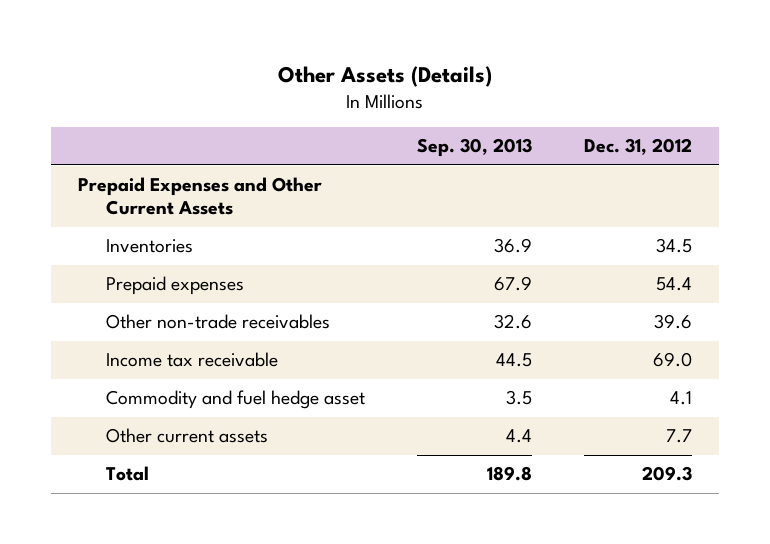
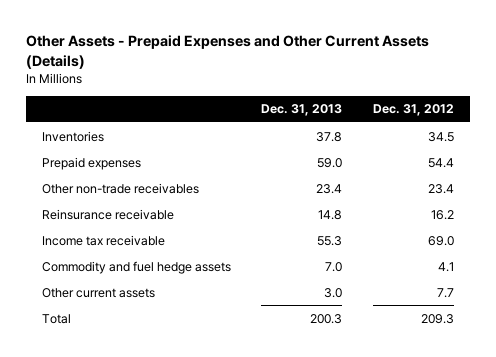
[278,65,493,87] Other Assets (Details) -> [26,35,430,69] Other Assets - Prepaid Expenses and Other Current Assets (Details)
[417,138,533,158] Sep. 30, 2013 -> none
none -> [261,104,343,117] Dec. 31, 2013
[77,177,322,216] Prepaid Expenses and Other Current Assets -> none
[654,314,693,330] 39.6 -> [428,183,455,194] 23.4
none -> [41,208,174,220] Reinsurance receivable
[106,390,366,410] Commodity and fuel hedge asset -> [41,260,231,274] Commodity and fuel hedge assets

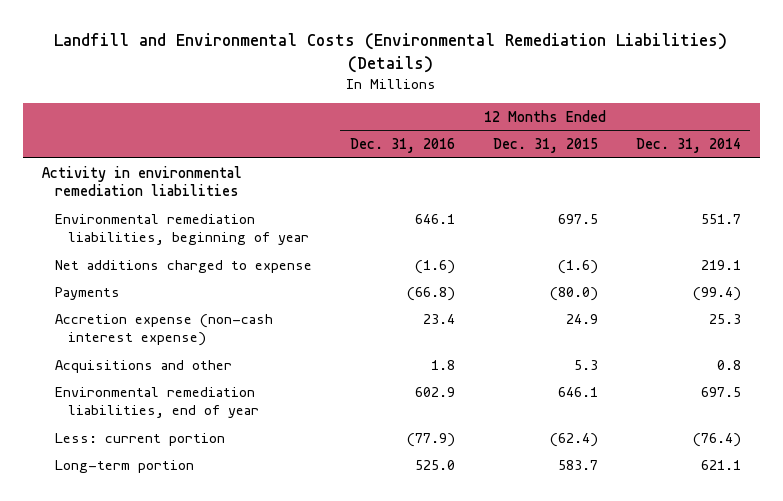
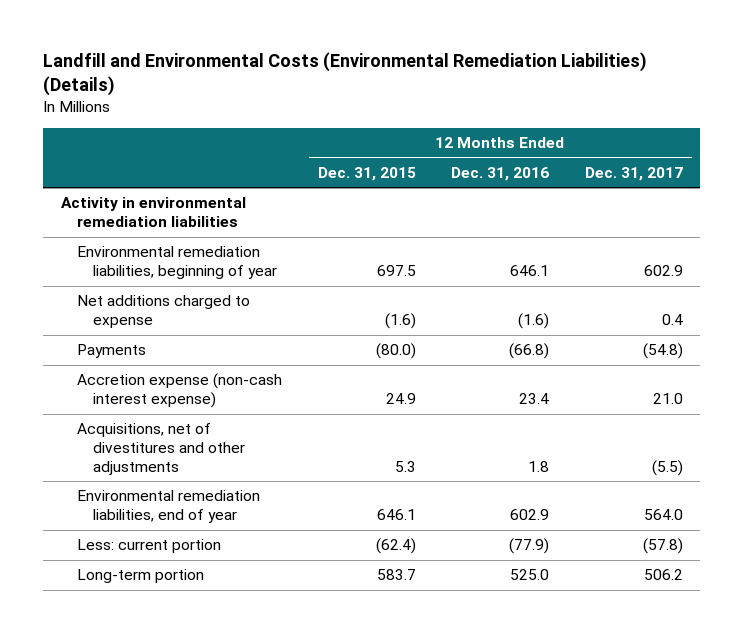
[635,138,741,154] Dec. 31, 2014 -> none
none -> [584,166,683,181] Dec. 31, 2017
[55,359,233,373] Acquisitions and other -> [77,423,245,476] Acquisitions, net of divestitures and other adjustments

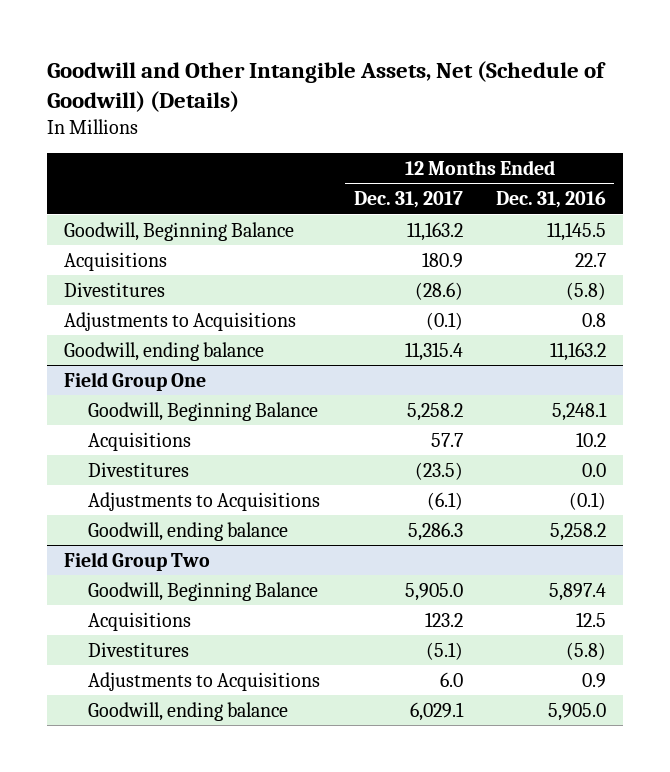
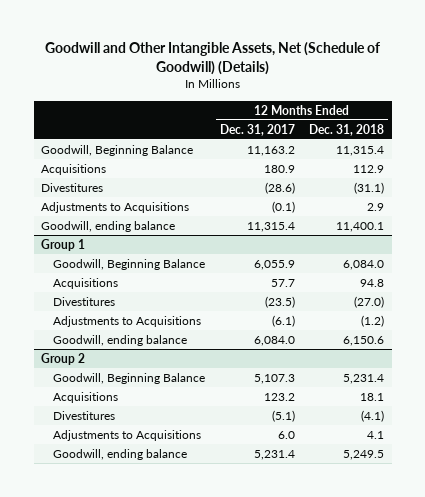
[496,191,607,209] Dec. 31, 2016 -> none
none -> [309,123,385,136] Dec. 31, 2018
[64,371,207,391] Field Group One -> [41,238,86,251] Group 1
[406,402,463,421] 5,258.2 -> [253,259,295,270] 6,055.9
[407,521,463,541] 5,286.3 -> [253,335,295,346] 6,084.0
[64,551,211,571] Field Group Two -> [41,352,86,365] Group 2
[404,582,463,601] 5,905.0 -> [253,373,295,384] 5,107.3
[409,701,464,721] 6,029.1 -> [253,449,295,460] 5,231.4

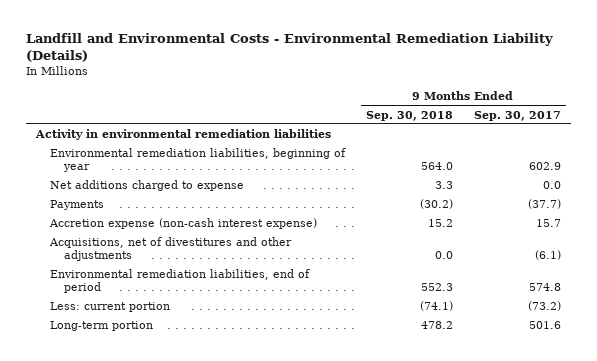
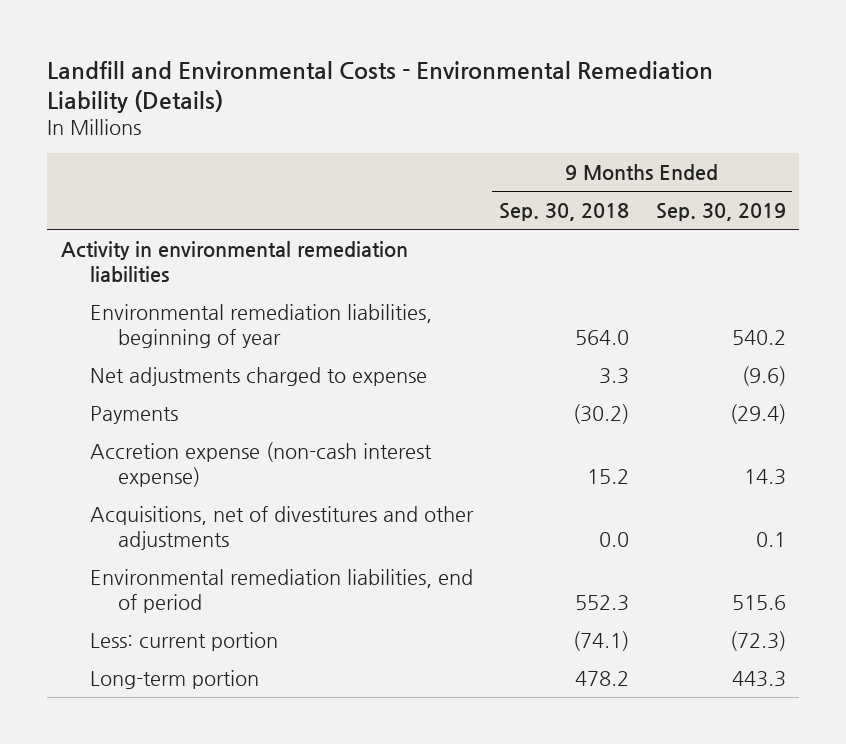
[473,110,561,121] Sep. 30, 2017 -> none
none -> [655,203,786,222] Sep. 30, 2019
[49,180,244,192] Net additions charged to expense -> [89,366,427,386] Net adjustments charged to expense

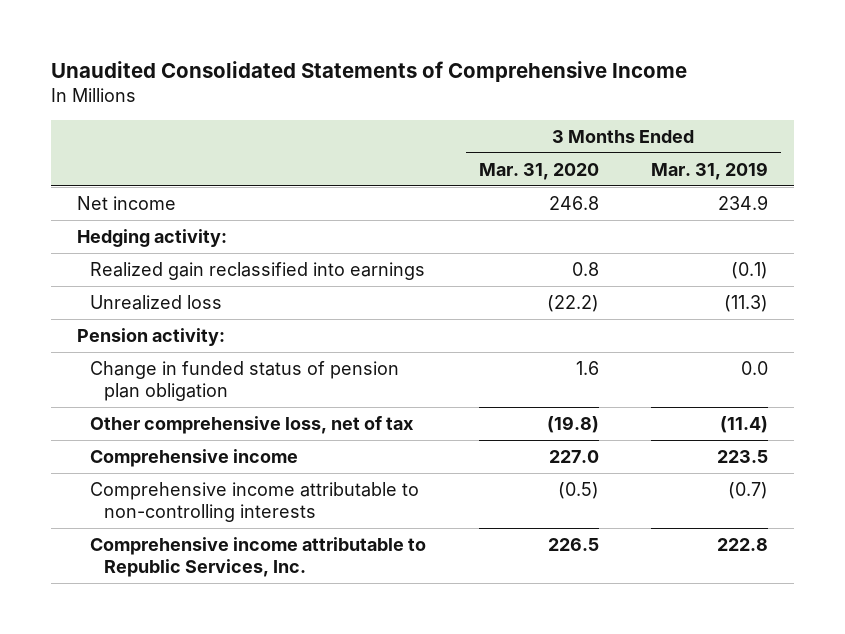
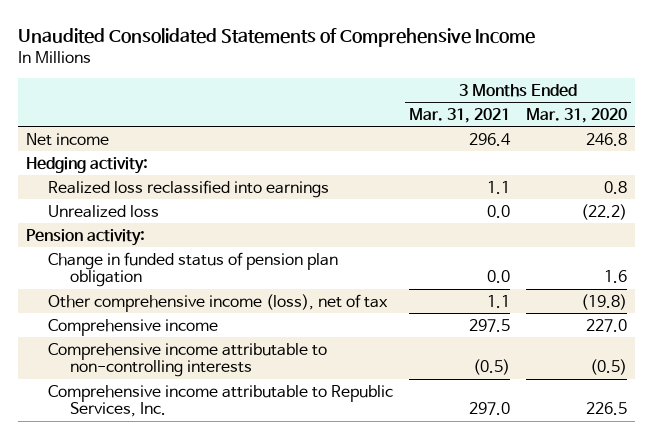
[651,161,769,180] Mar. 31, 2019 -> none
none -> [409,107,511,123] Mar. 31, 2021
[90,261,426,280] Realized gain reclassified into earnings -> [48,179,330,198] Realized loss reclassified into earnings
[90,415,415,434] Other comprehensive loss, net of tax -> [48,293,389,312] Other comprehensive income (loss), net of tax

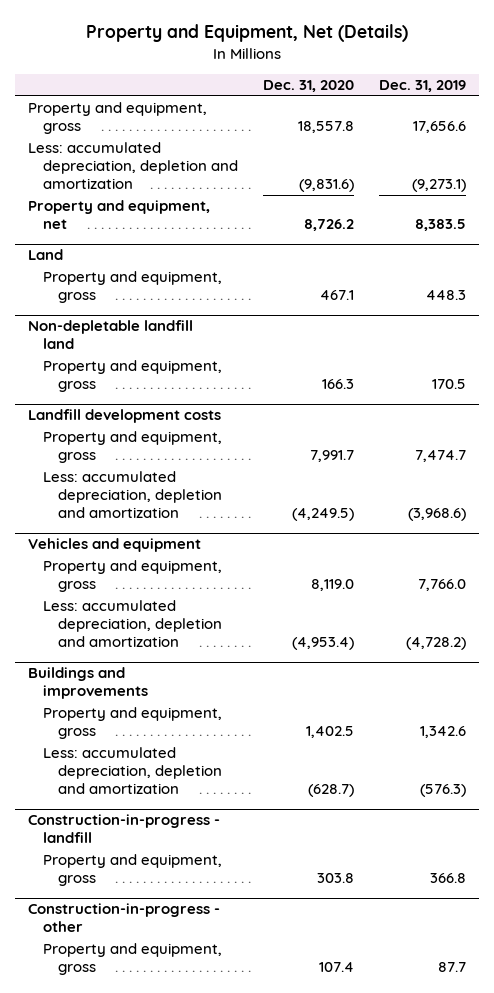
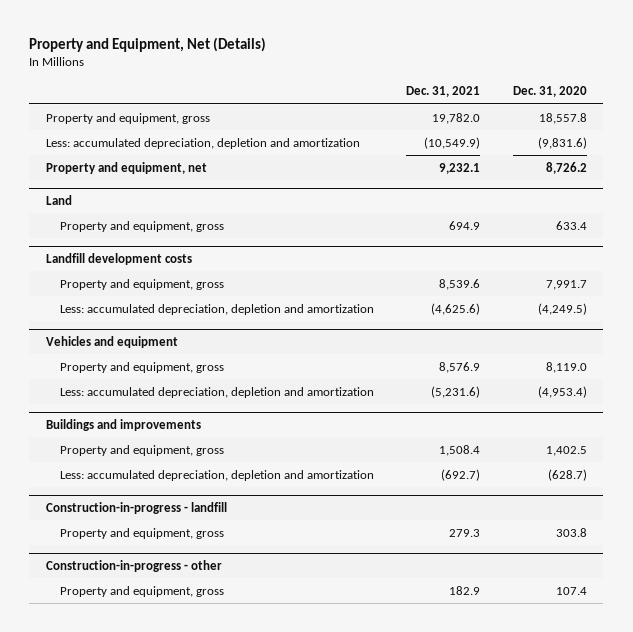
[379,80,467,93] Dec. 31, 2019 -> none
none -> [406,86,481,98] Dec. 31, 2021
[27,320,193,350] Non-depletable landfill land -> none
[42,360,222,393] Property and equipment, gross -> none
[320,290,355,301] 467.1 -> [555,220,587,230] 633.4

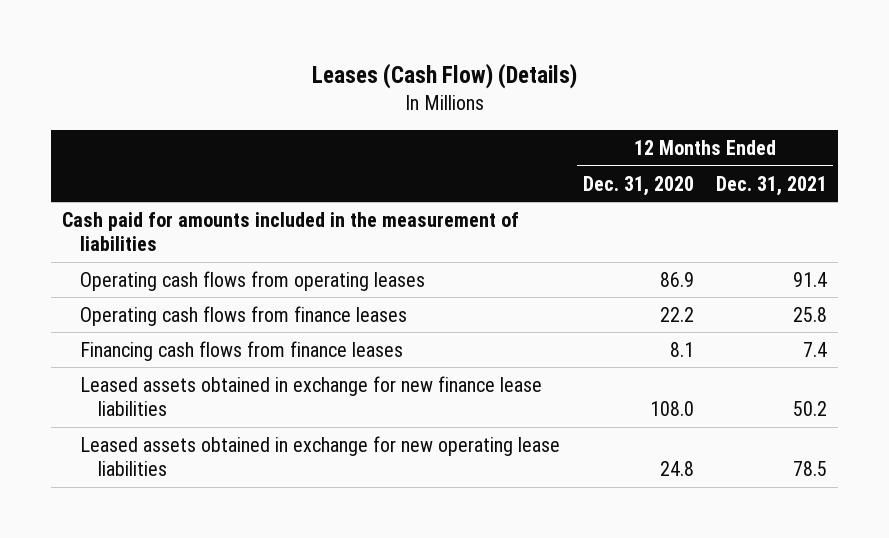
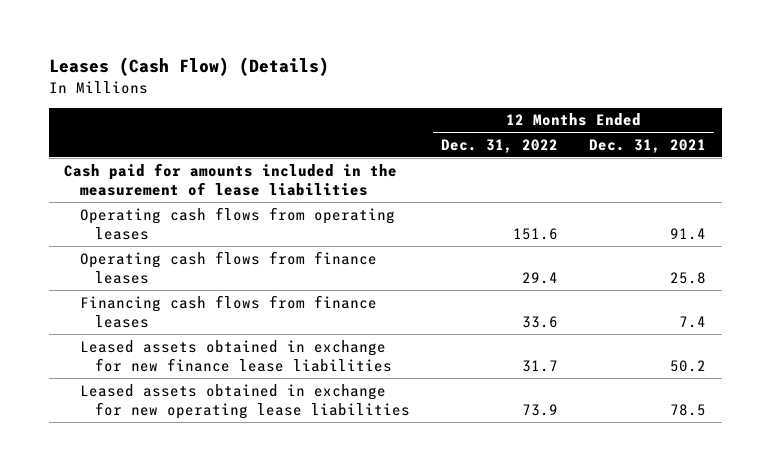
[582,175,694,196] Dec. 31, 2020 -> none
none -> [441,138,559,153] Dec. 31, 2022
[62,211,520,251] Cash paid for amounts included in the measurement of liabilities -> [64,162,398,196] Cash paid for amounts included in the measurement of lease liabilities

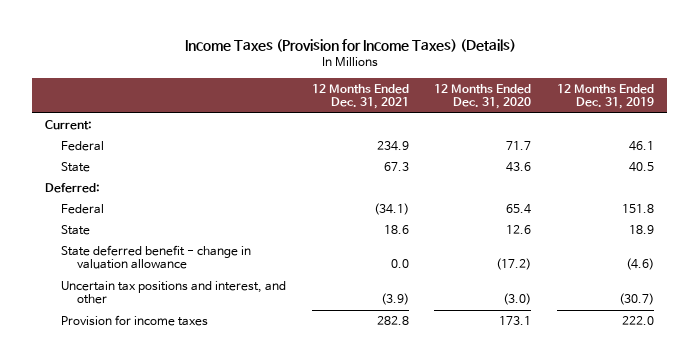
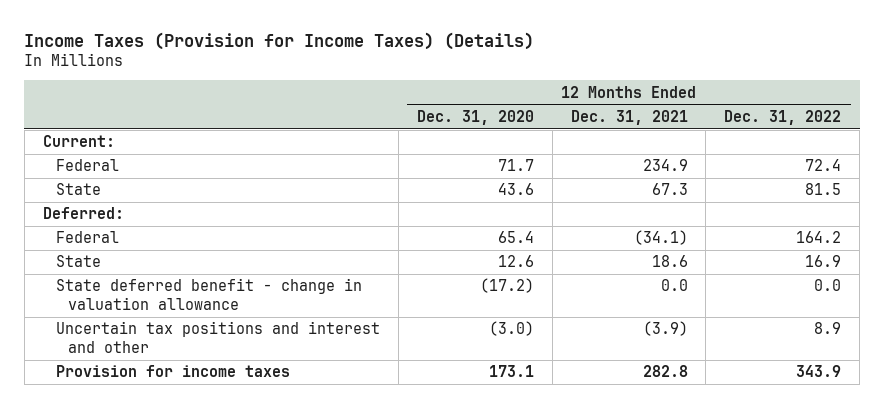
[557,83,655,110] 12 Months Ended Dec. 31, 2019 -> none
none -> [724,109,842,125] Dec. 31, 2022
[60,280,286,305] Uncertain tax positions and interest, and other -> [55,321,380,353] Uncertain tax positions and interest and other

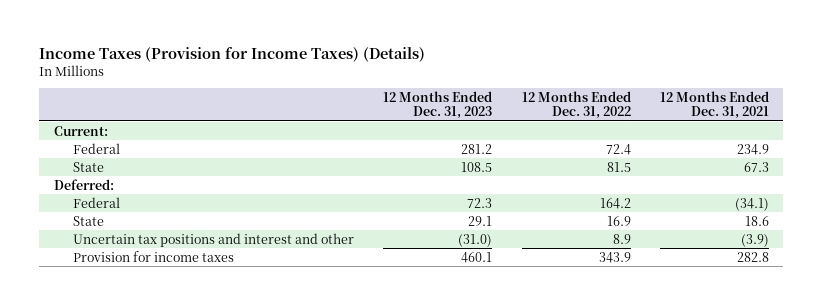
[416,109,534,125] Dec. 31, 2020 -> none
none -> [383,90,493,120] 12 Months Ended Dec. 31, 2023
[55,278,362,310] State deferred benefit - change in valuation allowance -> none

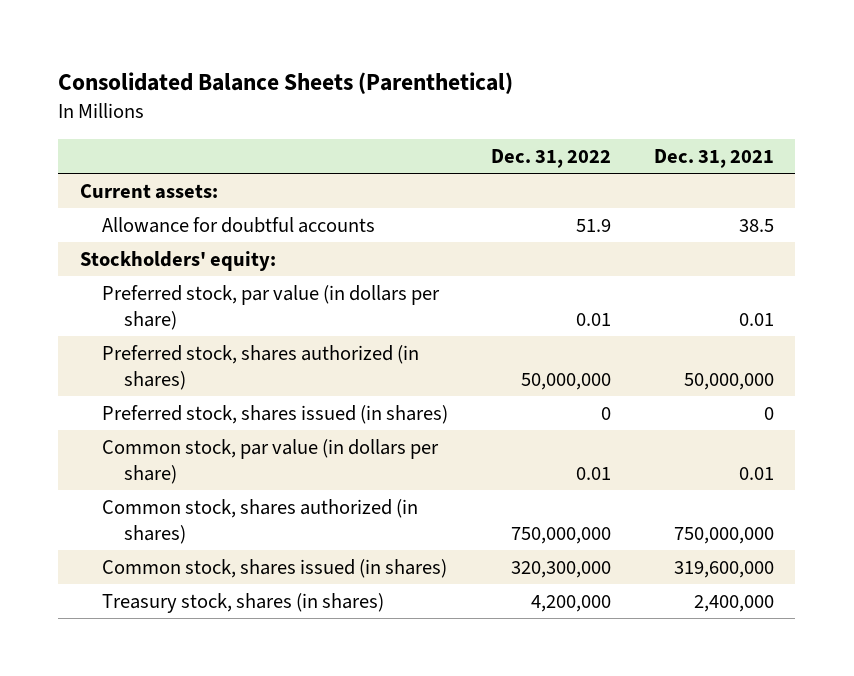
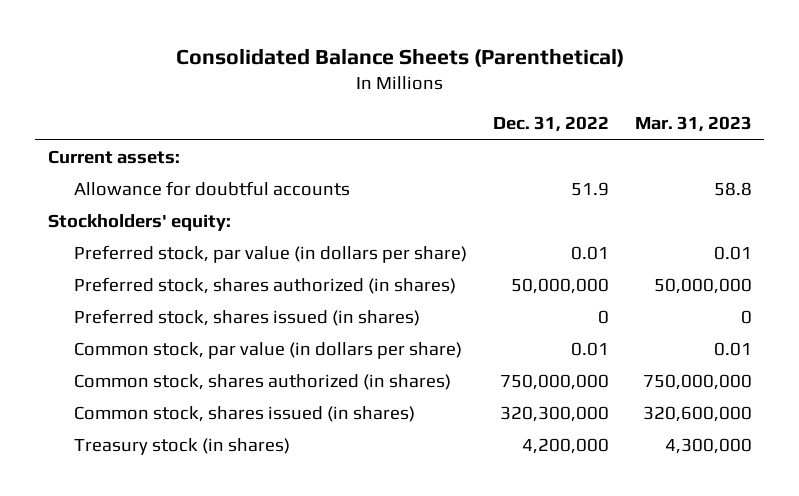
[653,148,774,168] Dec. 31, 2021 -> none
none -> [634,116,752,133] Mar. 31, 2023
[101,592,384,613] Treasury stock, shares (in shares) -> [74,438,291,456] Treasury stock (in shares)

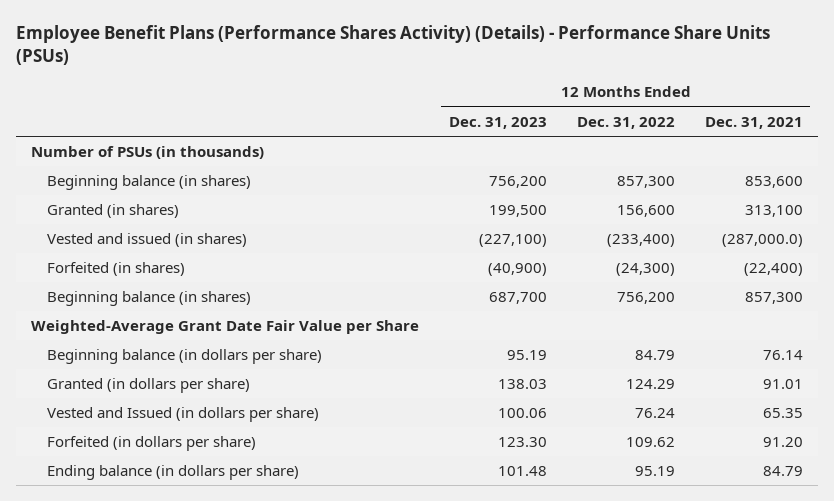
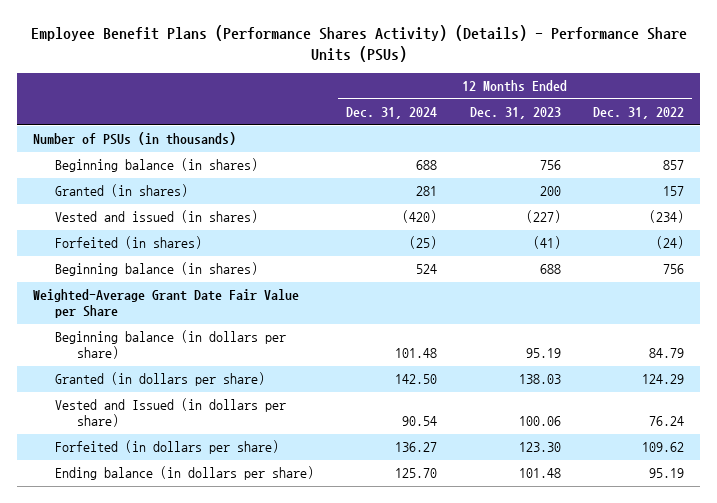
[704,116,803,129] Dec. 31, 2021 -> none
none -> [346,107,438,120] Dec. 31, 2024
[488,176,547,189] 756,200 -> [539,160,561,171] 756
[616,176,675,189] 857,300 -> [663,160,685,171] 857
[488,205,547,218] 199,500 -> [539,186,561,197] 200
[616,205,675,218] 156,600 -> [663,186,685,197] 157
[478,234,547,248] (227,100) -> [525,210,561,224] (227)
[606,234,675,248] (233,400) -> [649,210,685,224] (234)
[487,263,547,277] (40,900) -> [532,236,561,250] (41)
[615,263,675,277] (24,300) -> [656,236,685,250] (24)
[488,292,547,305] 687,700 -> [539,264,561,275] 688
[616,292,675,305] 756,200 -> [663,264,685,275] 756

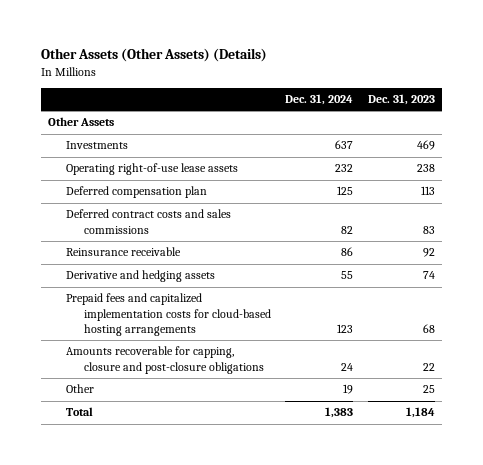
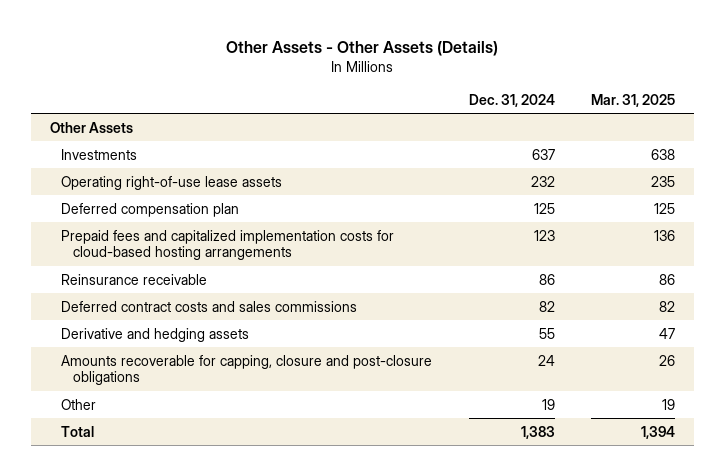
[40,48,267,63] Other Assets (Other Assets) (Details) -> [226,41,499,57] Other Assets - Other Assets (Details)
[367,94,435,106] Dec. 31, 2023 -> none
none -> [591,94,676,108] Mar. 31, 2025
[65,293,272,336] Prepaid fees and capitalized implementation costs for cloud-based hosting arrangements -> [61,229,395,261] Prepaid fees and capitalized implementation costs for cloud-based hosting arrangements
[65,209,231,234] Deferred contract costs and sales commissions -> [61,300,358,312] Deferred contract costs and sales commissions

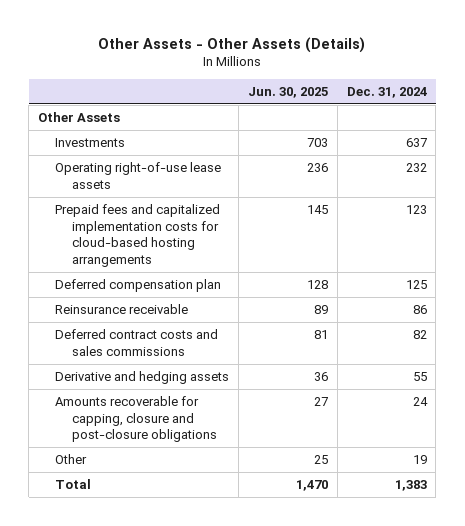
[591,94,676,108] Mar. 31, 2025 -> none
none -> [247,86,328,98] Jun. 30, 2025
[61,202,240,217] Deferred compensation plan -> [55,279,222,293] Deferred compensation plan

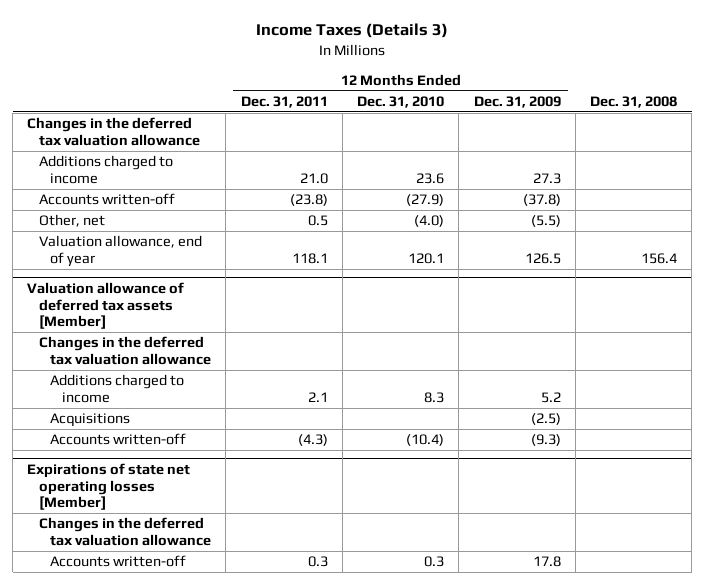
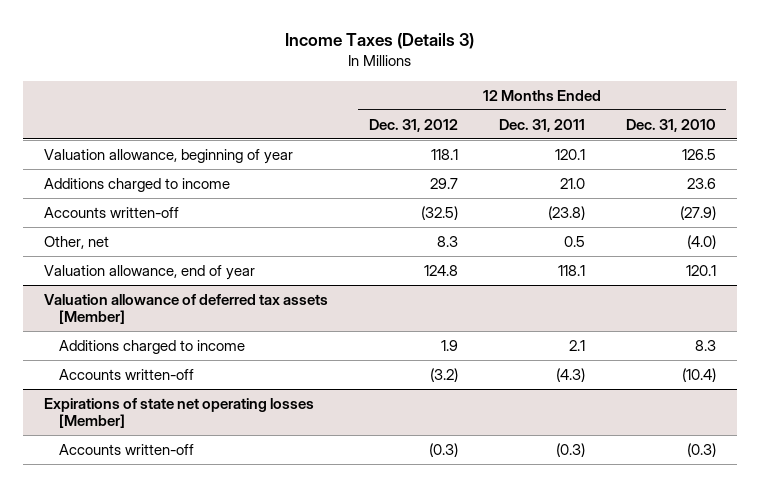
[473,95,561,108] Dec. 31, 2009 -> none
[589,95,677,108] Dec. 31, 2008 -> none
none -> [368,118,458,132] Dec. 31, 2012
[27,117,200,147] Changes in the deferred tax valuation allowance -> none
none -> [43,148,293,164] Valuation allowance, beginning of year
[38,336,212,366] Changes in the deferred tax valuation allowance -> none
[50,413,131,428] Acquisitions -> none
[38,517,212,547] Changes in the deferred tax valuation allowance -> none
[307,556,328,568] 0.3 -> [555,442,585,457] (0.3)
[424,556,445,568] 0.3 -> [686,442,716,457] (0.3)

